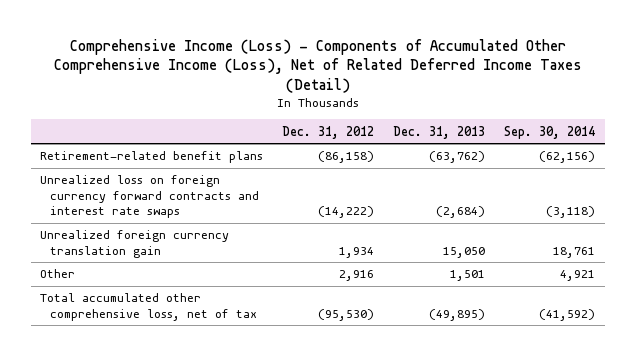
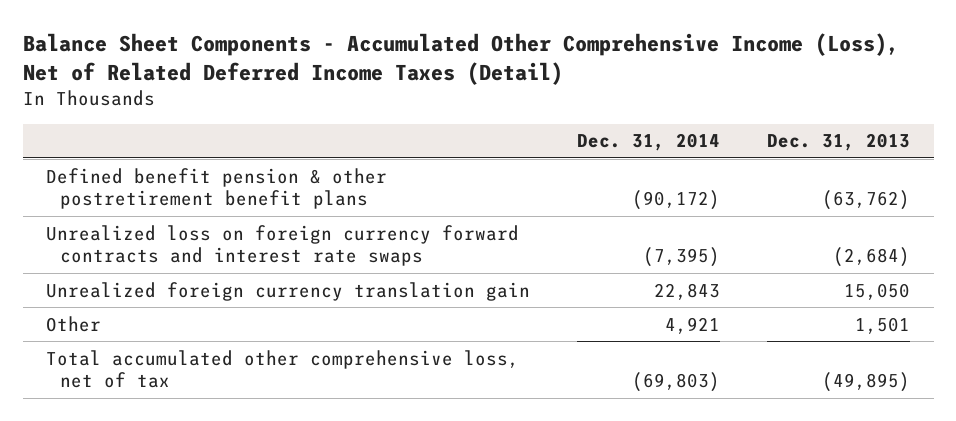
[53,38,582,93] Comprehensive Income (Loss) - Components of Accumulated Other Comprehensive Income (Loss), Net of Related Deferred Income Taxes (Detail) -> [22,33,899,86] Balance Sheet Components - Accumulated Other Comprehensive Income (Loss), Net of Related Deferred Income Taxes (Detail)
[282,125,375,139] Dec. 31, 2012 -> none
[504,125,596,139] Sep. 30, 2014 -> none
none -> [577,133,721,152] Dec. 31, 2014
[40,151,264,164] Retirement-related benefit plans -> [46,167,388,209] Defined benefit pension & other postretirement benefit plans

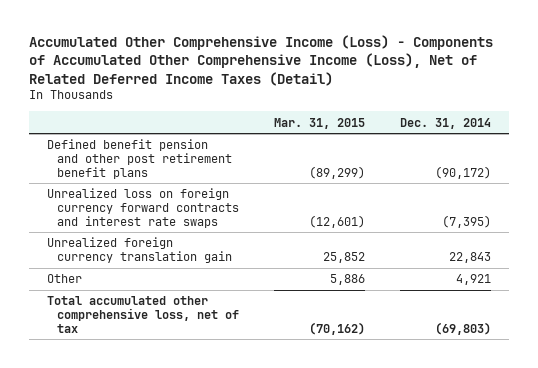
[22,33,899,86] Balance Sheet Components - Accumulated Other Comprehensive Income (Loss), Net of Related Deferred Income Taxes (Detail) -> [29,35,494,86] Accumulated Other Comprehensive Income (Loss) - Components of Accumulated Other Comprehensive Income (Loss), Net of Related Deferred Income Taxes (Detail)
[767,133,911,152] Dec. 31, 2013 -> none
none -> [274,117,366,129] Mar. 31, 2015
[46,167,388,209] Defined benefit pension & other postretirement benefit plans -> [46,139,233,179] Defined benefit pension and other post retirement benefit plans

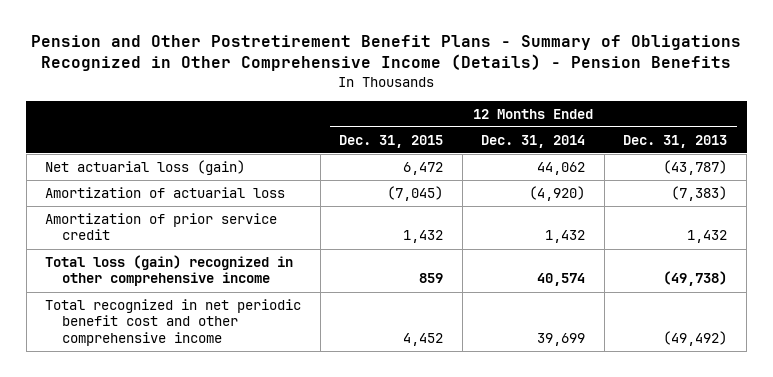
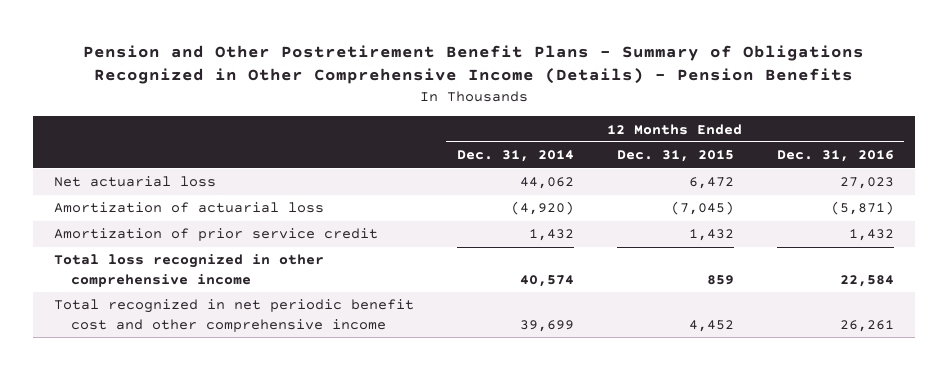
[623,134,728,148] Dec. 31, 2013 -> none
none -> [776,150,894,163] Dec. 31, 2016
[45,160,246,176] Net actuarial loss (gain) -> [54,176,217,188] Net actuarial loss
[45,255,294,287] Total loss (gain) recognized in other comprehensive income -> [54,254,325,288] Total loss recognized in other comprehensive income

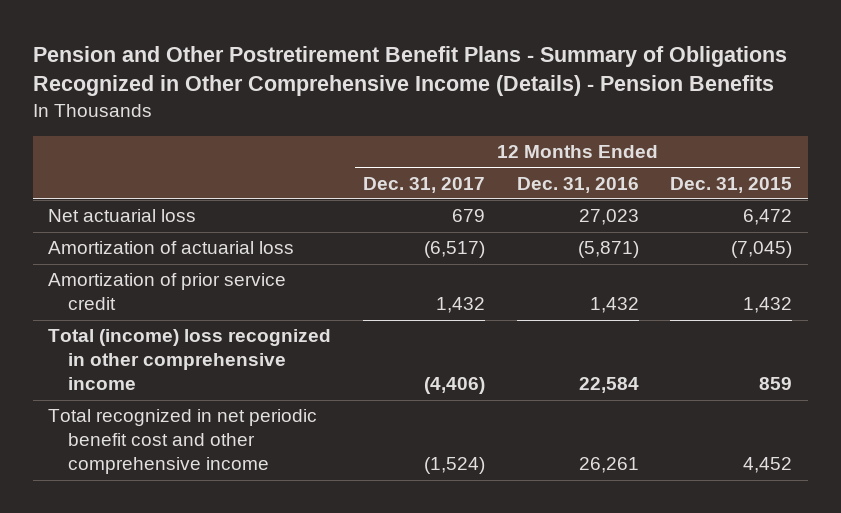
[457,150,575,163] Dec. 31, 2014 -> none
none -> [363,176,486,193] Dec. 31, 2017
[54,254,325,288] Total loss recognized in other comprehensive income -> [48,329,332,391] Total (income) loss recognized in other comprehensive income

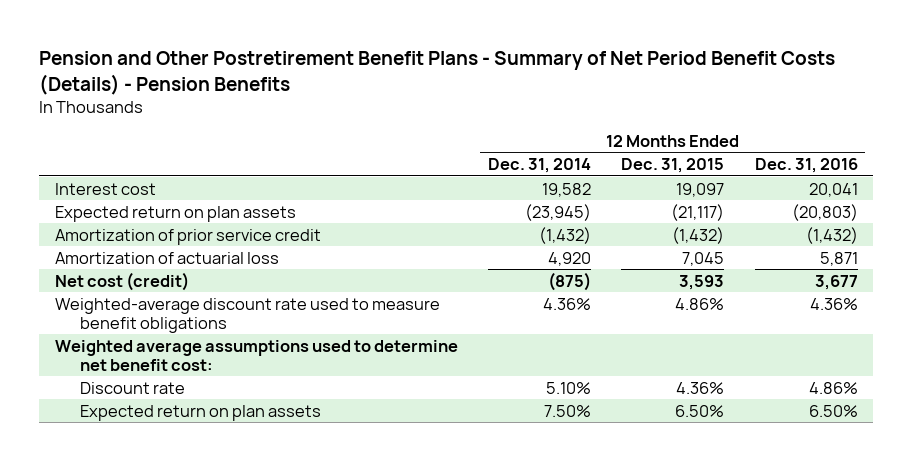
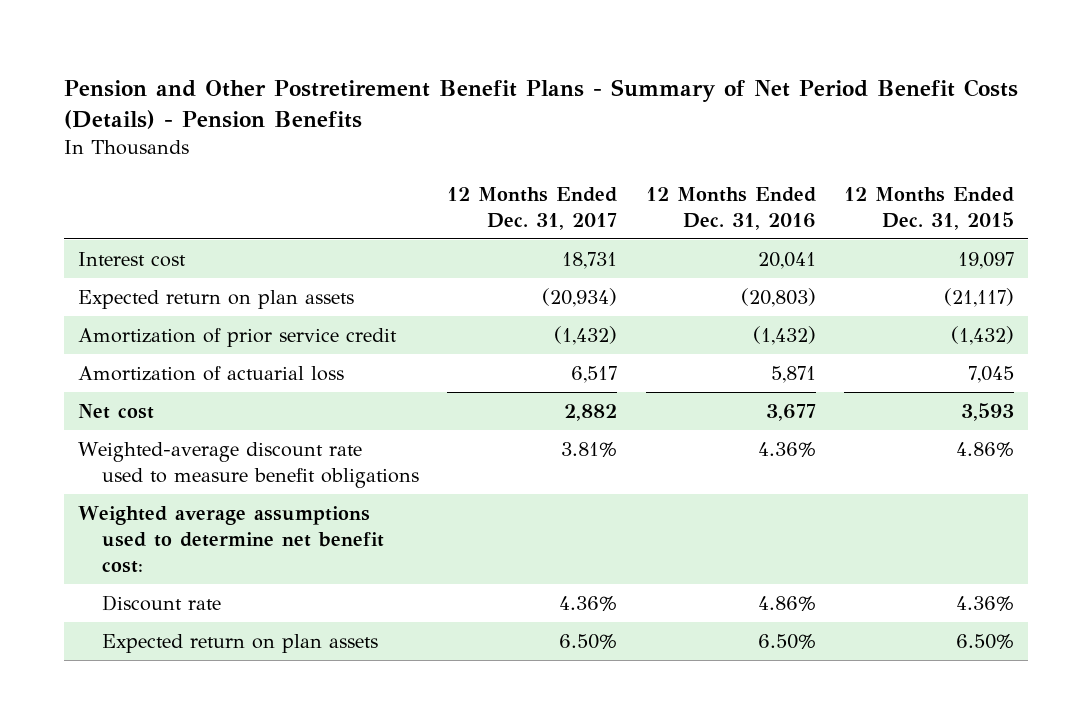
[487,158,591,174] Dec. 31, 2014 -> none
none -> [447,186,618,230] 12 Months Ended Dec. 31, 2017
[54,271,189,291] Net cost (credit) -> [78,404,155,420] Net cost

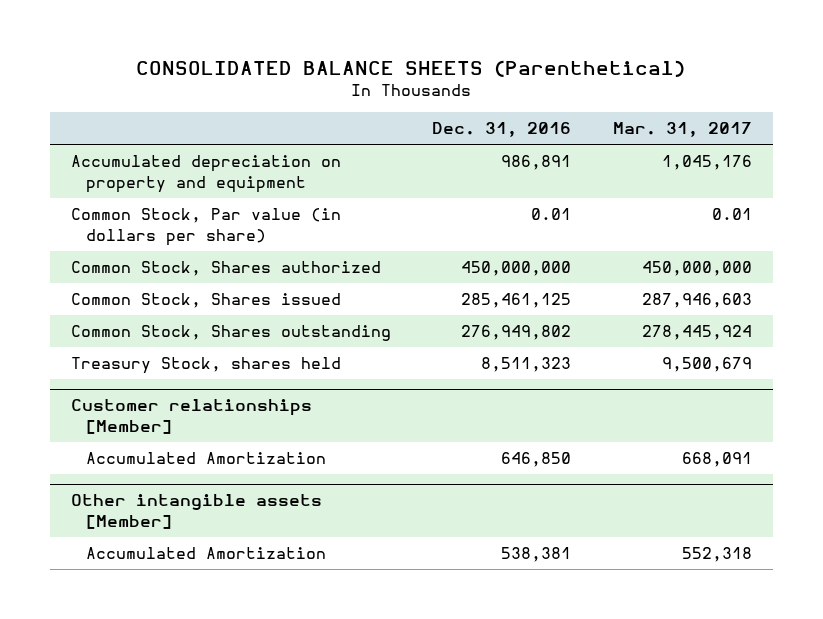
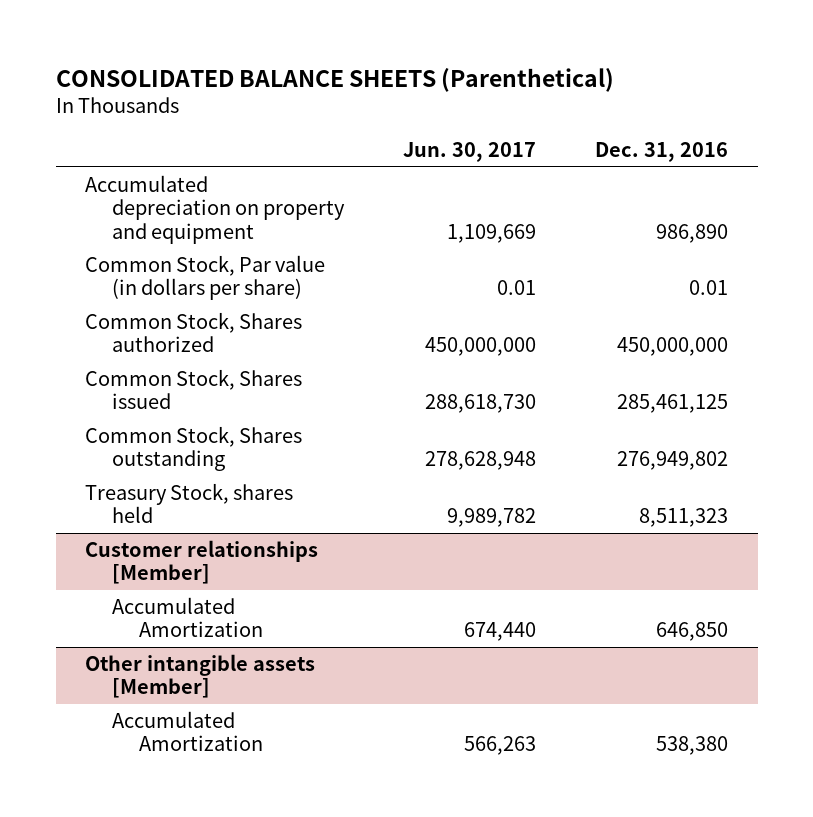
[612,122,752,138] Mar. 31, 2017 -> none
none -> [403,142,537,163] Jun. 30, 2017
[501,155,572,171] 986,891 -> [656,223,729,243] 986,890
[501,547,572,563] 538,381 -> [656,736,729,756] 538,380

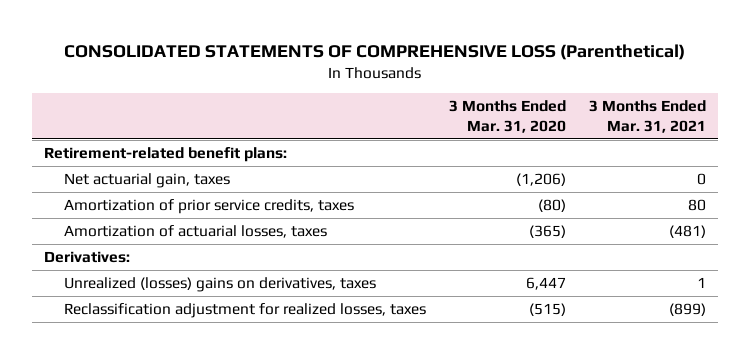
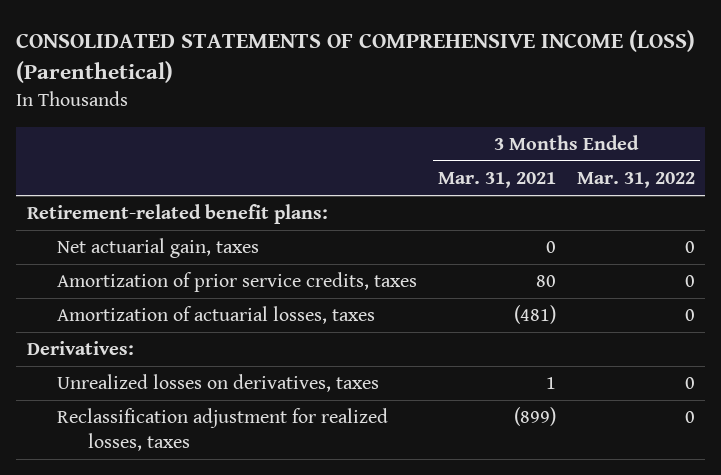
[64,43,686,60] CONSOLIDATED STATEMENTS OF COMPREHENSIVE LOSS (Parenthetical) -> [16,29,696,84] CONSOLIDATED STATEMENTS OF COMPREHENSIVE INCOME (LOSS) (Parenthetical)
[449,100,567,133] 3 Months Ended Mar. 31, 2020 -> none
none -> [576,172,695,189] Mar. 31, 2022
[63,277,376,293] Unrealized (losses) gains on derivatives, taxes -> [57,374,380,393] Unrealized losses on derivatives, taxes

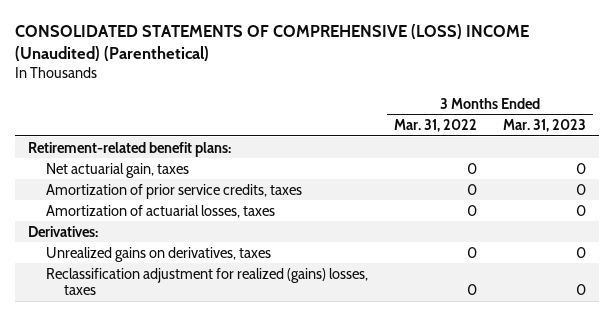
[16,29,696,84] CONSOLIDATED STATEMENTS OF COMPREHENSIVE INCOME (LOSS) (Parenthetical) -> [14,23,529,62] CONSOLIDATED STATEMENTS OF COMPREHENSIVE (LOSS) INCOME (Unaudited) (Parenthetical)
[437,172,556,189] Mar. 31, 2021 -> none
none -> [503,118,587,132] Mar. 31, 2023
[57,374,380,393] Unrealized losses on derivatives, taxes -> [45,246,271,262] Unrealized gains on derivatives, taxes
[57,408,389,452] Reclassification adjustment for realized losses, taxes -> [45,267,368,296] Reclassification adjustment for realized (gains) losses, taxes

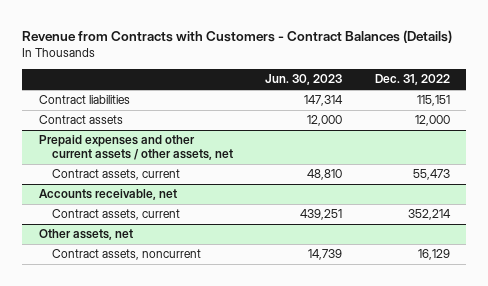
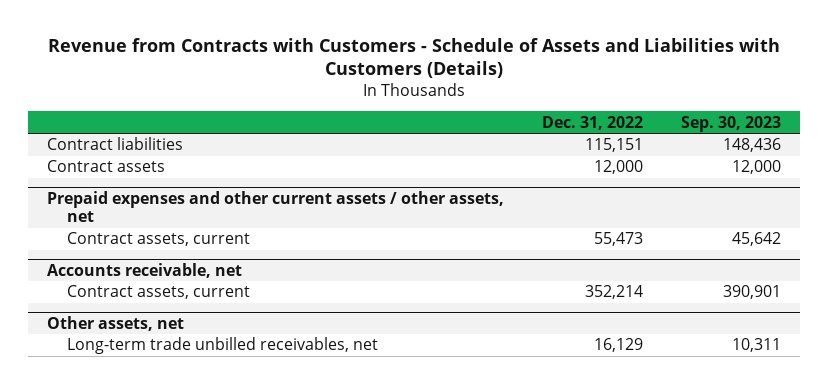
[22,29,453,43] Revenue from Contracts with Customers - Contract Balances (Details) -> [47,37,780,79] Revenue from Contracts with Customers - Schedule of Assets and Liabilities with Customers (Details)
[265,74,343,86] Jun. 30, 2023 -> none
none -> [680,115,781,132] Sep. 30, 2023
[52,249,202,261] Contract assets, noncurrent -> [67,337,379,355] Long-term trade unbilled receivables, net

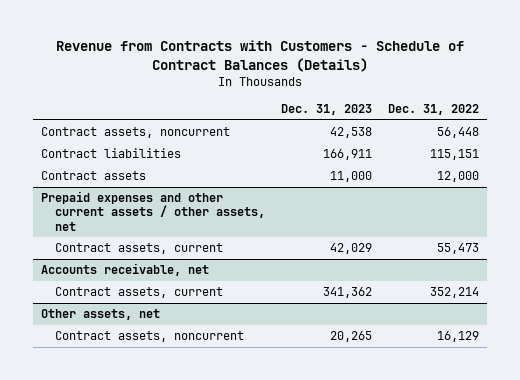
[47,37,780,79] Revenue from Contracts with Customers - Schedule of Assets and Liabilities with Customers (Details) -> [56,40,465,72] Revenue from Contracts with Customers - Schedule of Contract Balances (Details)
[680,115,781,132] Sep. 30, 2023 -> none
none -> [280,103,372,115] Dec. 31, 2023
none -> [41,127,231,139] Contract assets, noncurrent
[67,337,379,355] Long-term trade unbilled receivables, net -> [54,331,244,343] Contract assets, noncurrent

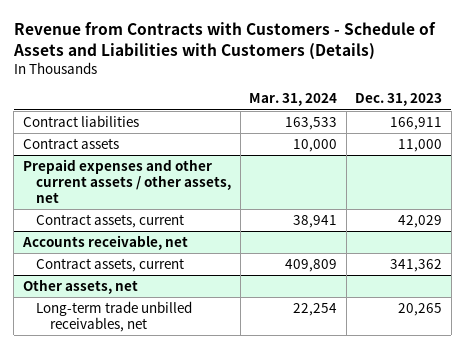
[56,40,465,72] Revenue from Contracts with Customers - Schedule of Contract Balances (Details) -> [12,21,436,60] Revenue from Contracts with Customers - Schedule of Assets and Liabilities with Customers (Details)
[388,103,480,115] Dec. 31, 2022 -> none
none -> [249,93,338,107] Mar. 31, 2024
[41,127,231,139] Contract assets, noncurrent -> none
[54,331,244,343] Contract assets, noncurrent -> [36,301,193,332] Long-term trade unbilled receivables, net

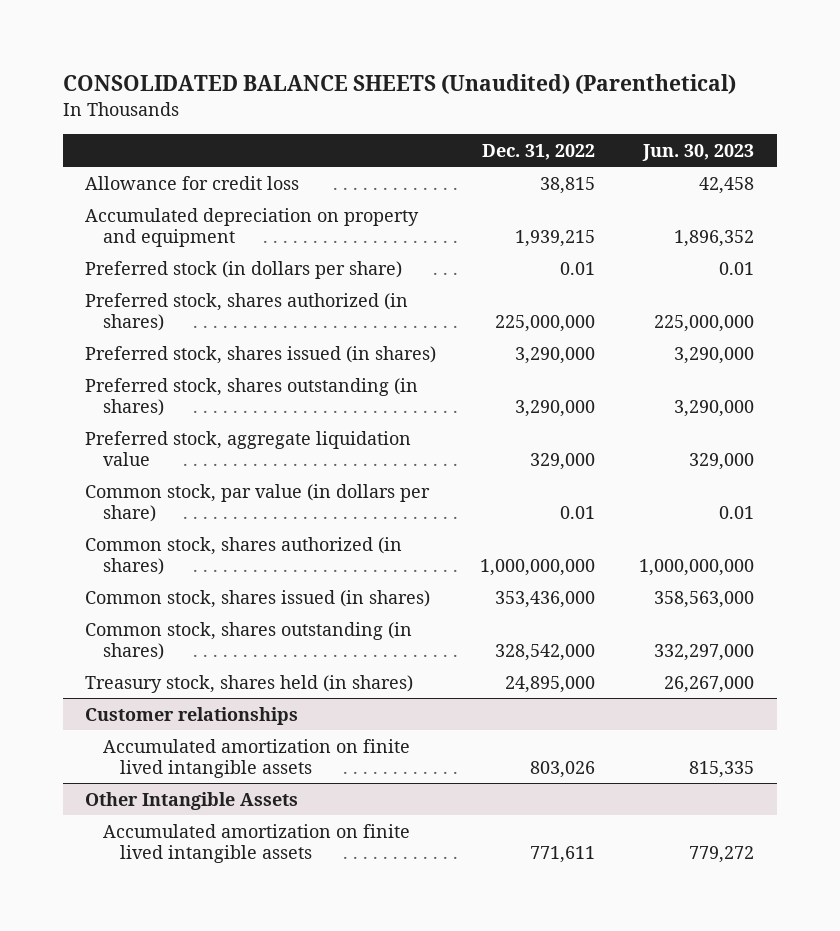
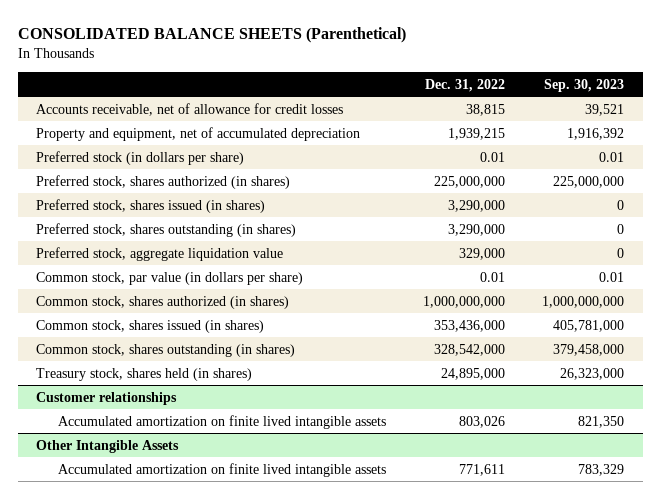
[62,74,736,95] CONSOLIDATED BALANCE SHEETS (Unaudited) (Parenthetical) -> [17,27,406,44] CONSOLIDATED BALANCE SHEETS (Parenthetical)
[642,143,755,161] Jun. 30, 2023 -> none
none -> [544,78,625,92] Sep. 30, 2023
[85,175,300,190] Allowance for credit loss -> [36,102,344,116] Accounts receivable, net of allowance for credit losses
[85,207,420,247] Accumulated depreciation on property and equipment -> [36,126,361,141] Property and equipment, net of accumulated depreciation

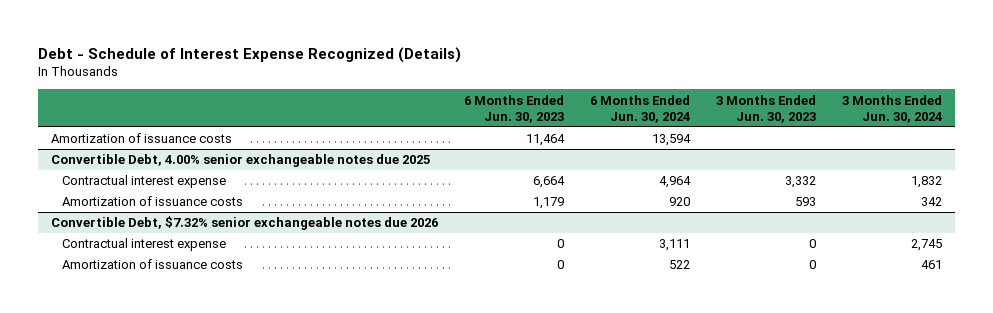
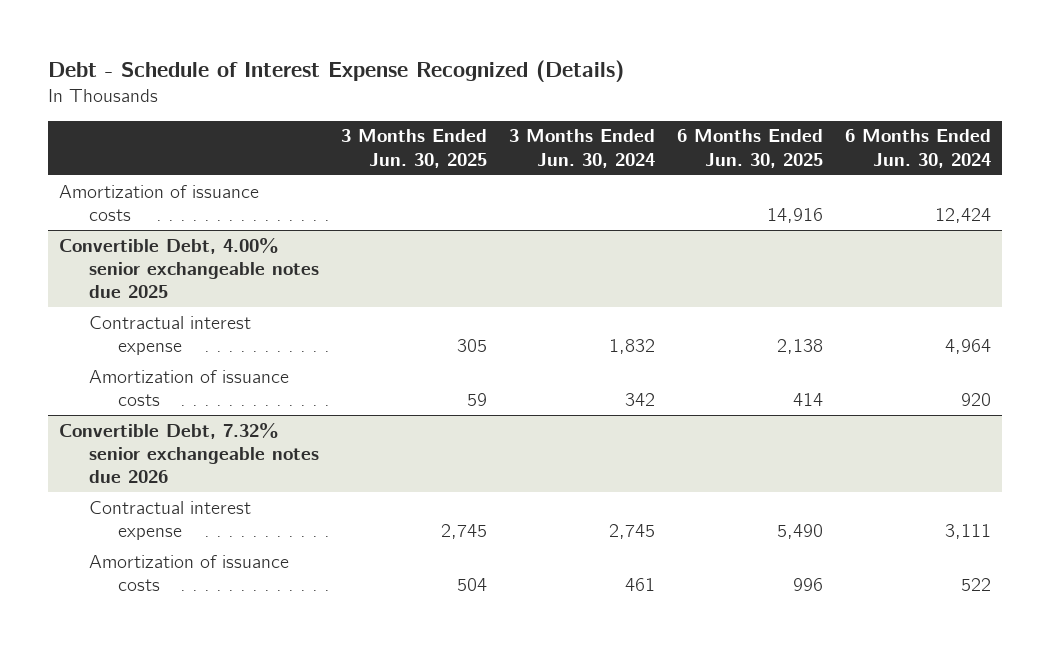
[464,94,565,123] 6 Months Ended Jun. 30, 2023 -> none
[715,94,816,123] 3 Months Ended Jun. 30, 2023 -> none
none -> [340,129,487,168] 3 Months Ended Jun. 30, 2025
none -> [676,129,823,168] 6 Months Ended Jun. 30, 2025
[652,134,692,147] 13,594 -> [934,207,991,223] 12,424
[51,216,439,231] Convertible Debt, $7.32% senior exchangeable notes due 2026 -> [59,422,319,484] Convertible Debt, 7.32% senior exchangeable notes due 2026

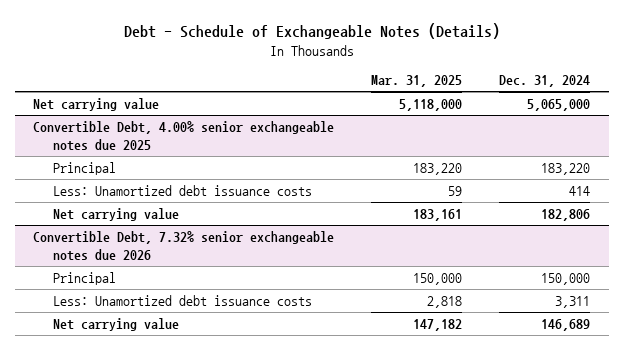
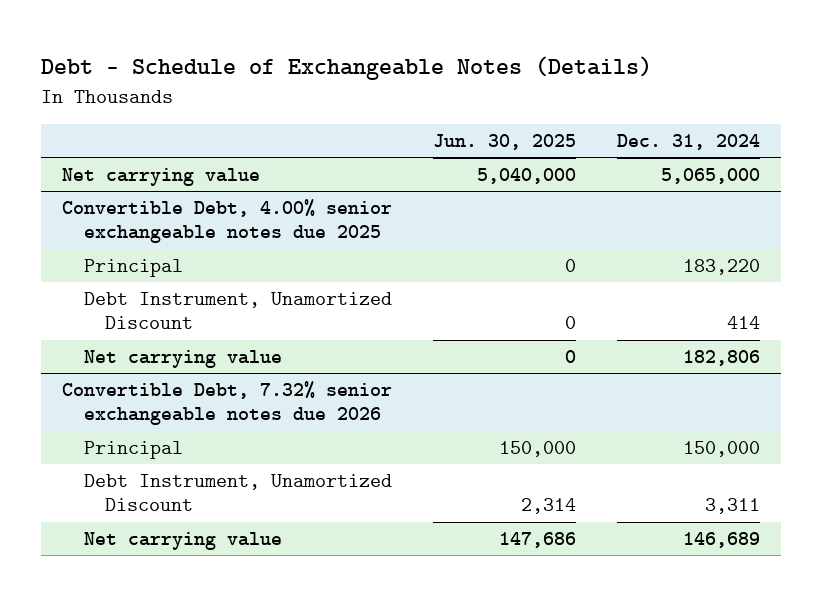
[371,75,463,88] Mar. 31, 2025 -> none
none -> [433,133,577,150] Jun. 30, 2025
[53,184,313,196] Less: Unamortized debt issuance costs -> [83,292,392,330] Debt Instrument, Unamortized Discount
[53,294,313,306] Less: Unamortized debt issuance costs -> [83,474,392,512] Debt Instrument, Unamortized Discount

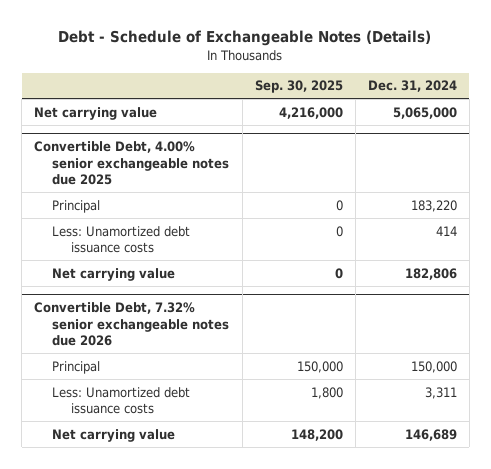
[433,133,577,150] Jun. 30, 2025 -> none
none -> [254,80,343,94] Sep. 30, 2025
[83,292,392,330] Debt Instrument, Unamortized Discount -> [52,225,191,254] Less: Unamortized debt issuance costs
[83,474,392,512] Debt Instrument, Unamortized Discount -> [52,386,191,415] Less: Unamortized debt issuance costs

